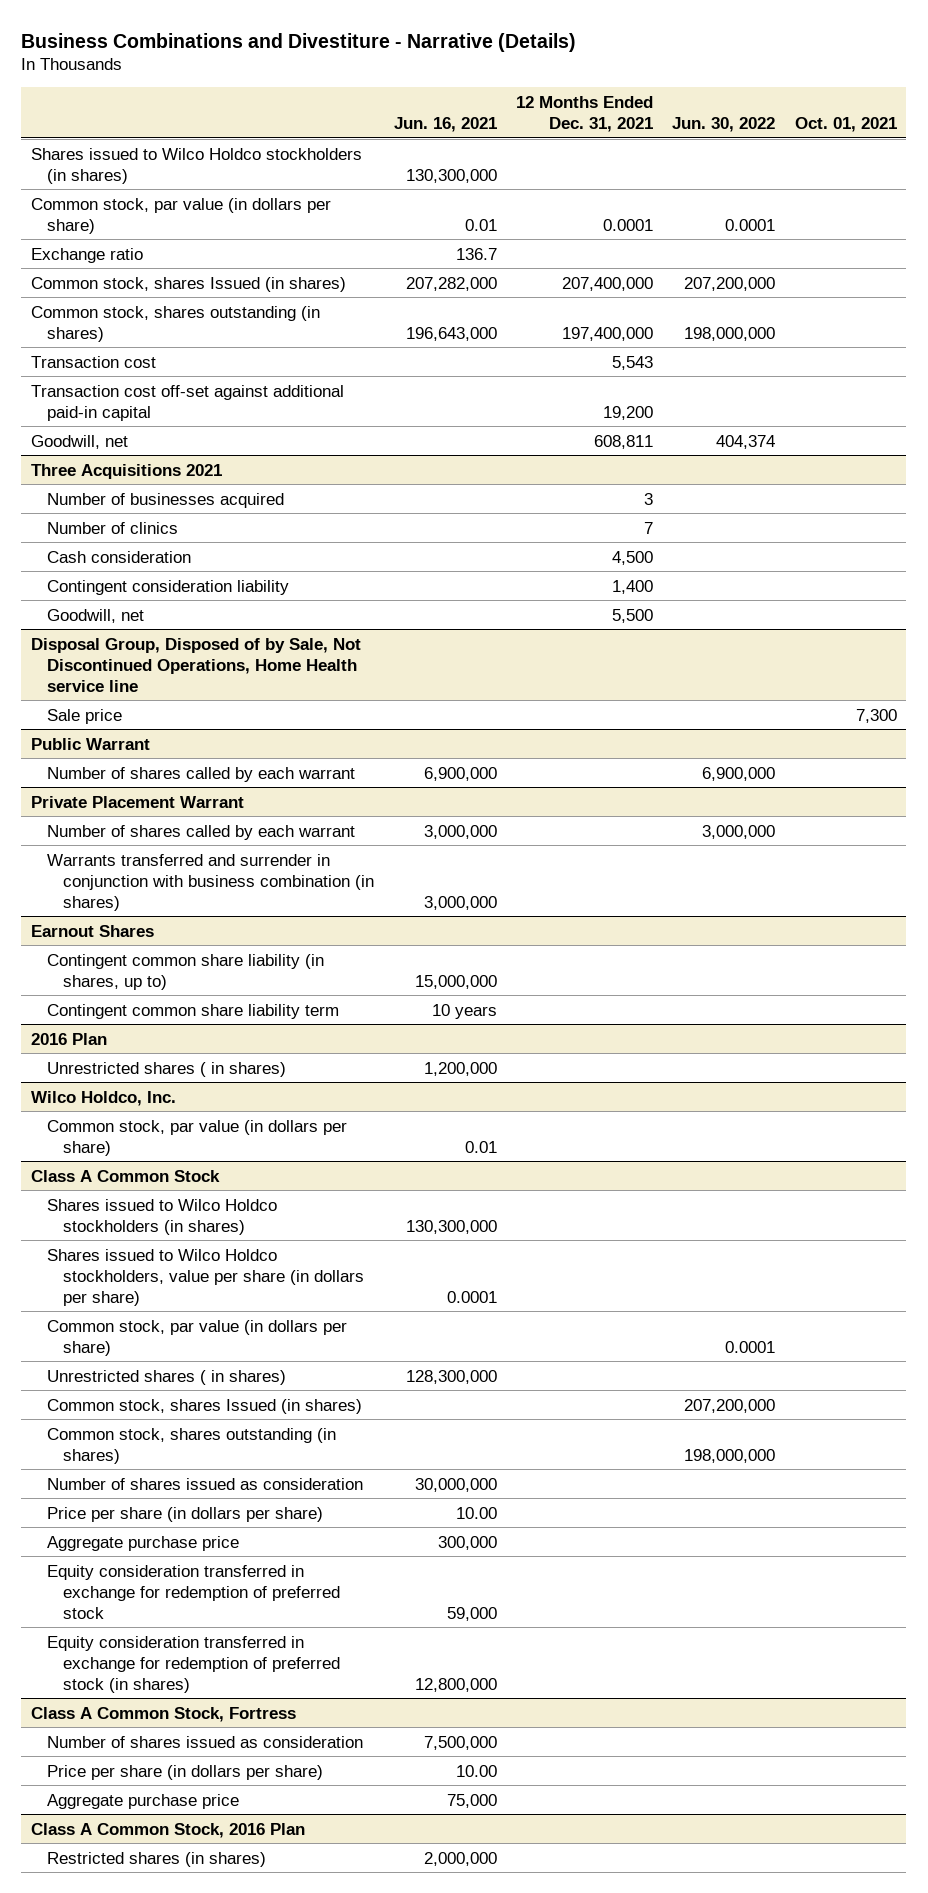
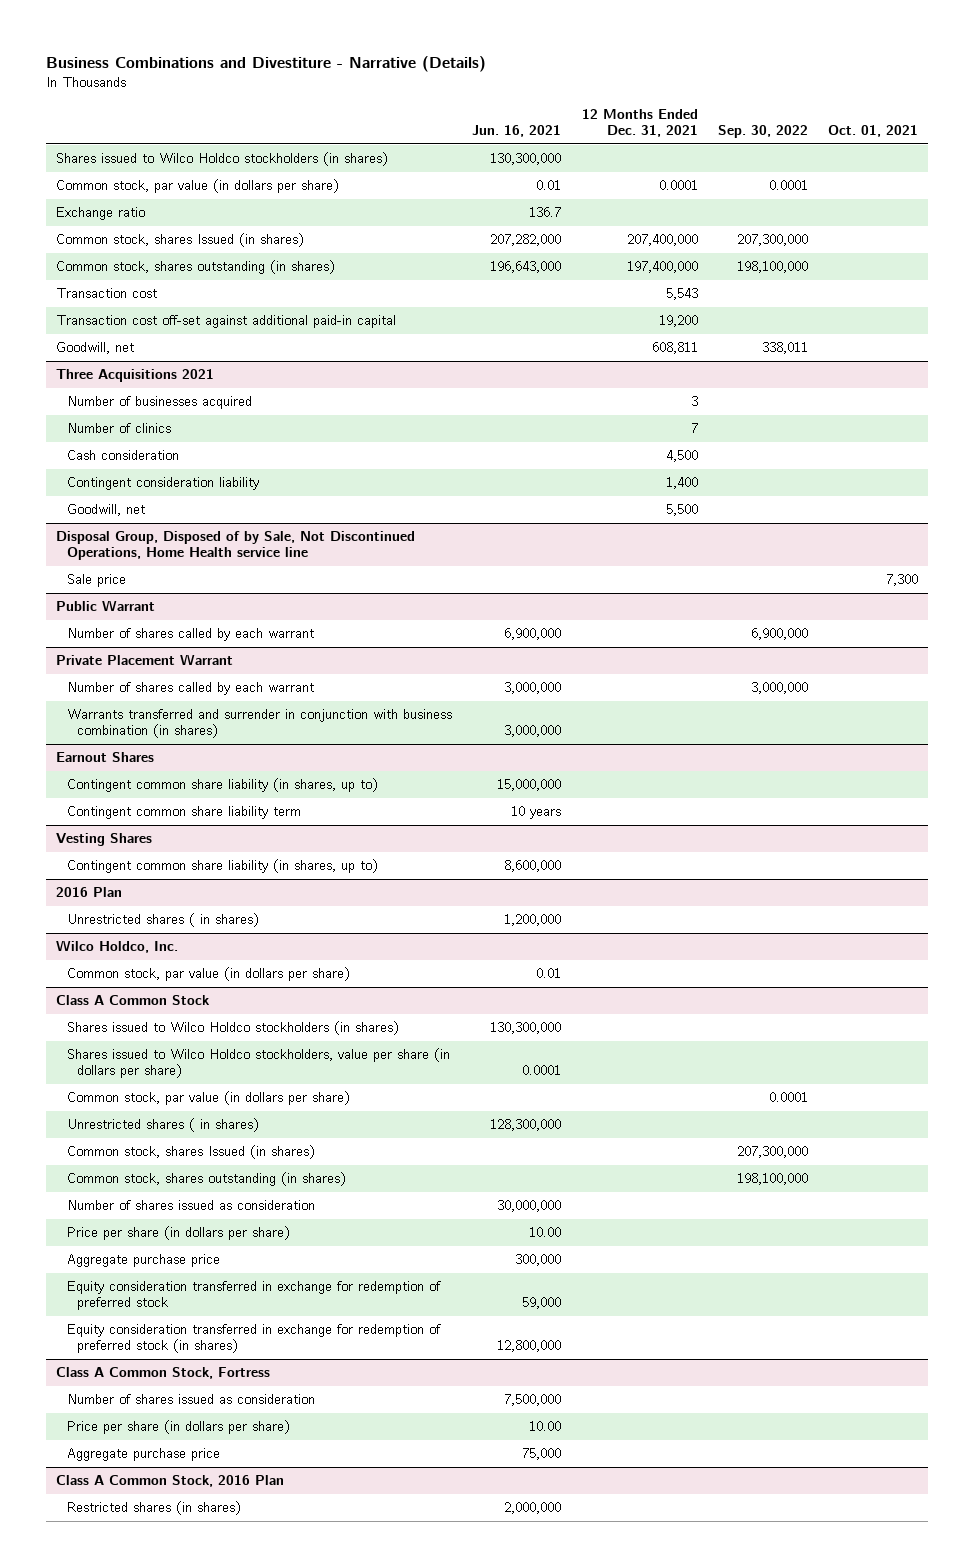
[672,117,776,133] Jun. 30, 2022 -> none
none -> [717,125,808,139] Sep. 30, 2022
none -> [56,833,153,847] Vesting Shares
none -> [66,859,378,874] Contingent common share liability (in shares, up to)

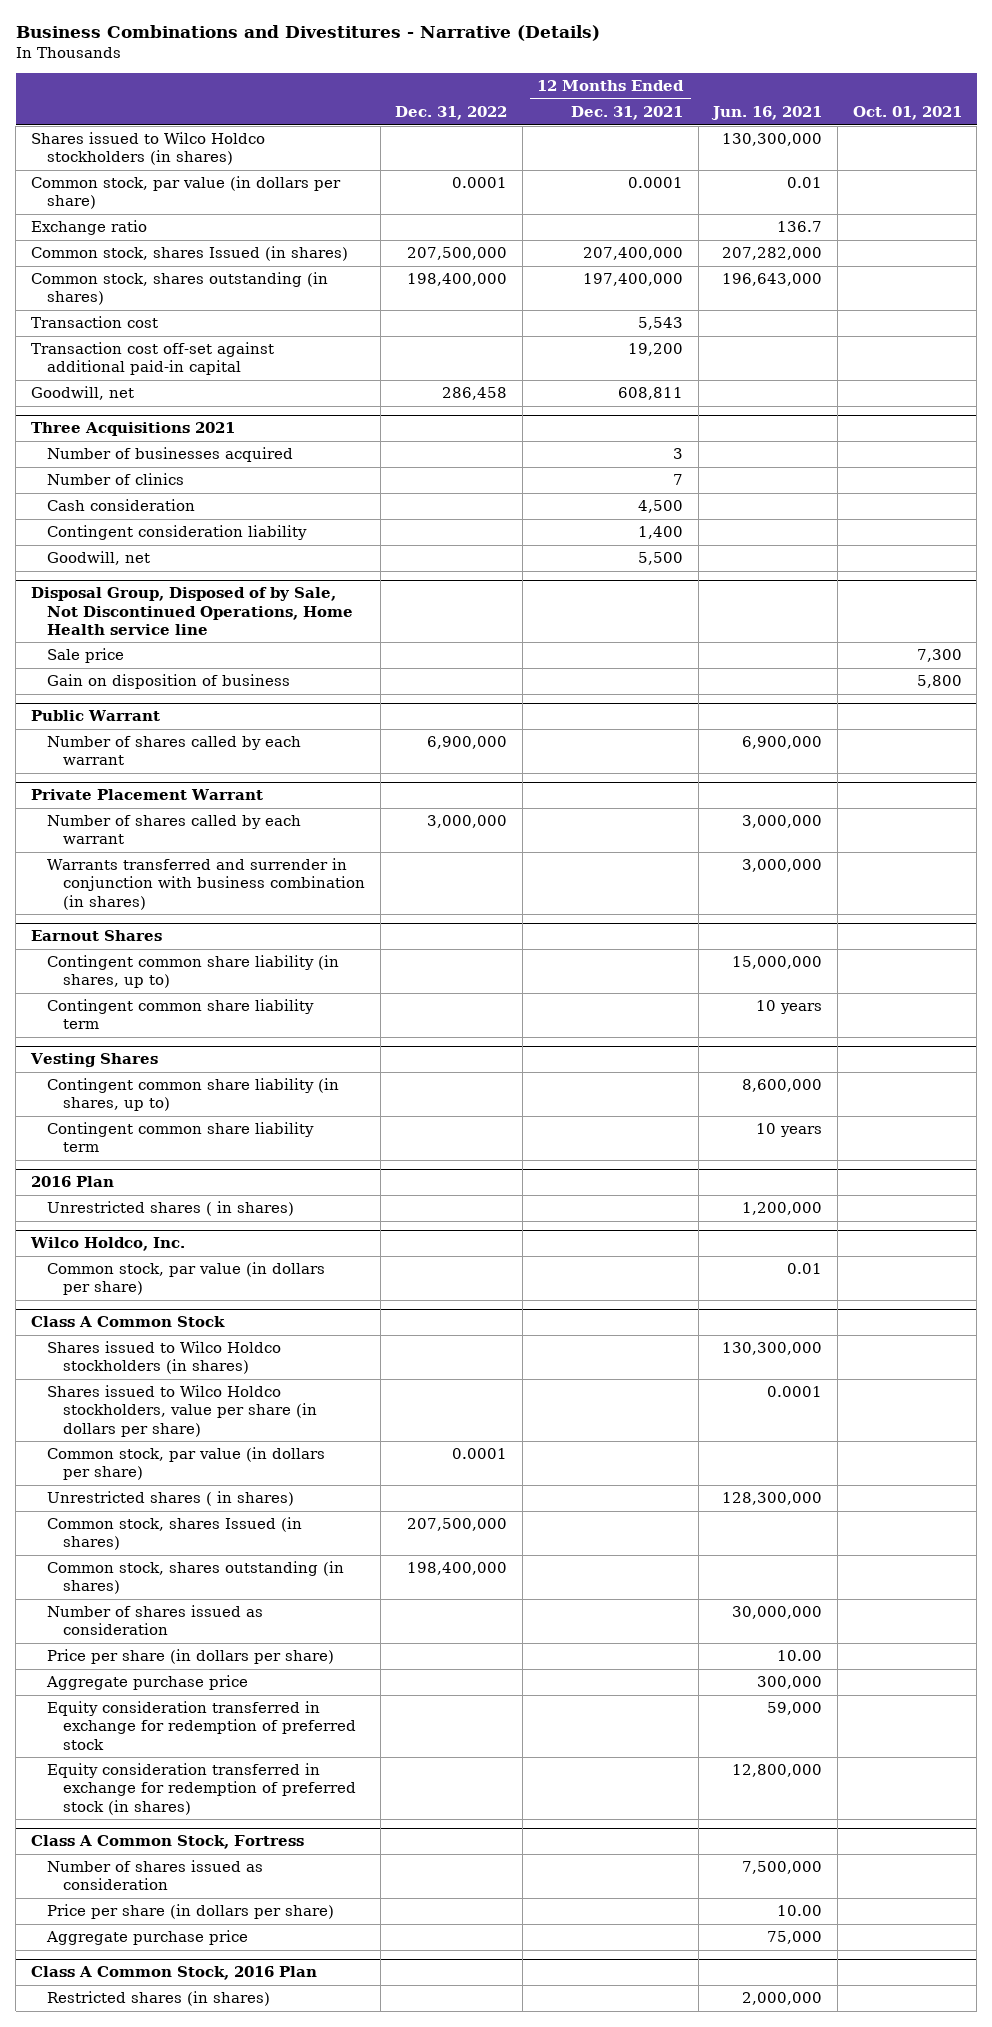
[46,55,487,72] Business Combinations and Divestiture - Narrative (Details) -> [15,25,600,42] Business Combinations and Divestitures - Narrative (Details)
[717,125,808,139] Sep. 30, 2022 -> none
none -> [395,106,508,121] Dec. 31, 2022
none -> [46,674,290,690] Gain on disposition of business
none -> [46,1122,314,1153] Contingent common share liability term

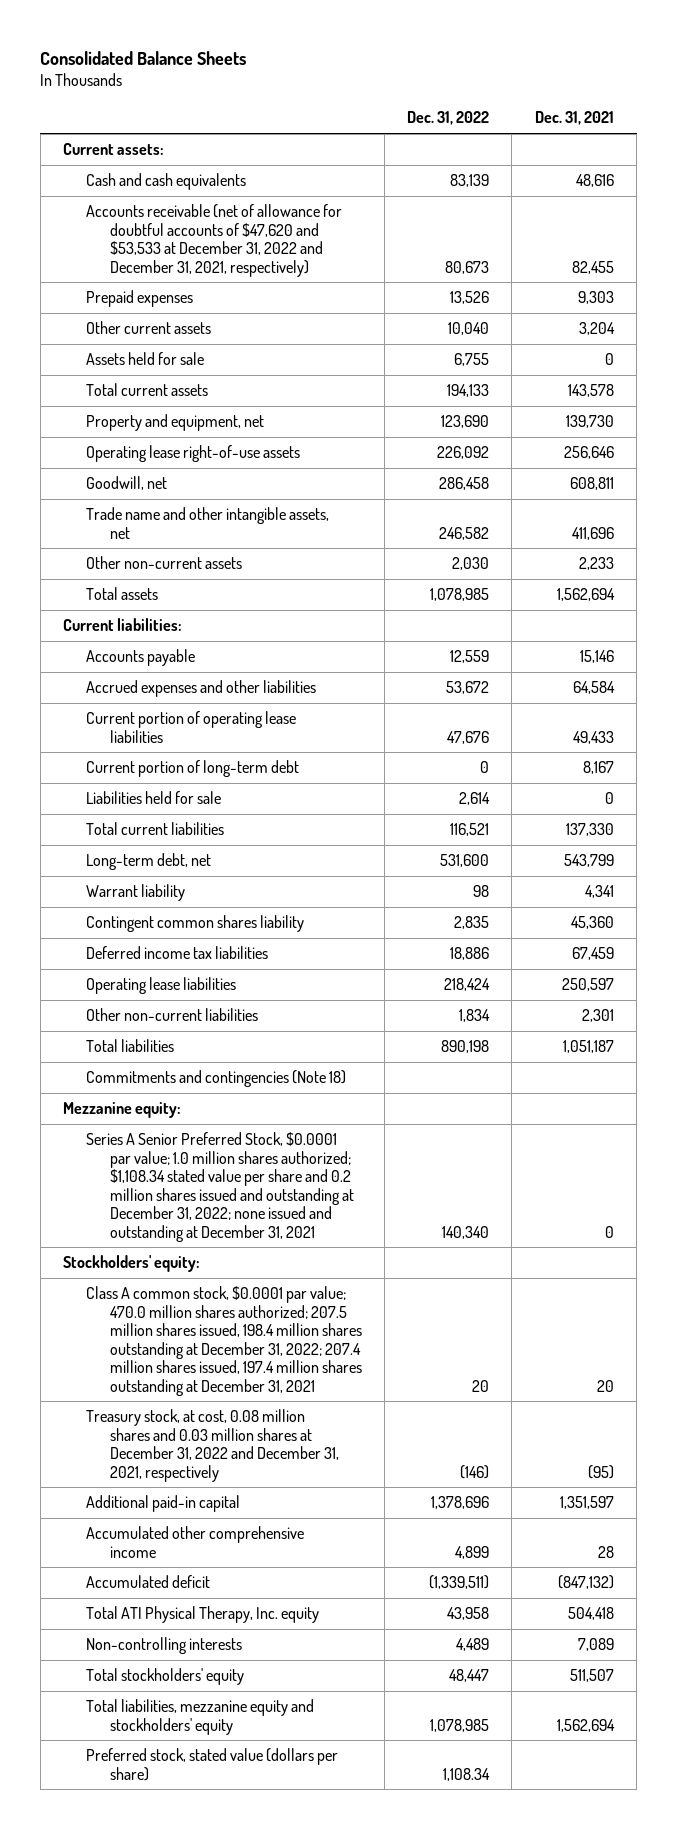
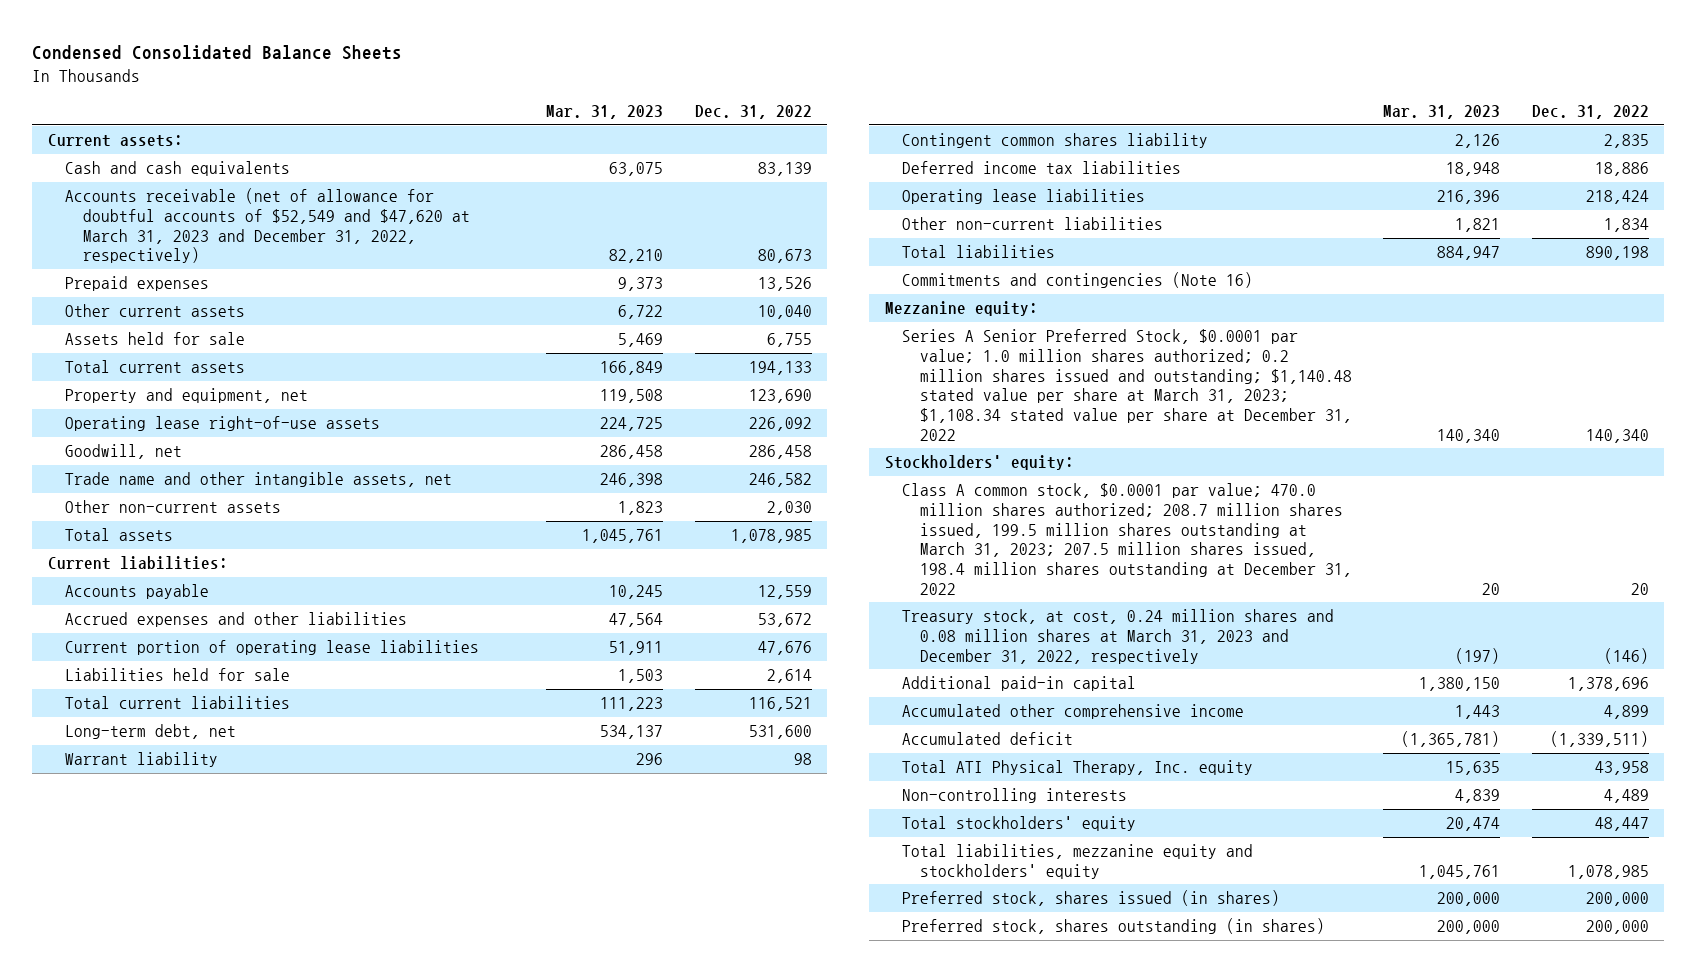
[40,50,247,65] Consolidated Balance Sheets -> [32,45,403,61] Condensed Consolidated Balance Sheets
[534,111,614,126] Dec. 31, 2021 -> none
none -> [546,105,664,120] Mar. 31, 2023
[86,204,343,277] Accounts receivable (net of allowance for doubtful accounts of $47,620 and $53,533 at December 31, 2022 and December 31, 2021, respectively) -> [65,188,470,264] Accounts receivable (net of allowance for doubtful accounts of $52,549 and $47,620 at March 31, 2023 and December 31, 2022, respectively)
[86,760,300,778] Current portion of long-term debt -> none
[86,1070,347,1088] Commitments and contingencies (Note 18) -> [902,272,1254,289] Commitments and contingencies (Note 16)
[86,1132,354,1242] Series A Senior Preferred Stock, $0.0001 par value; 1.0 million shares authorized; $1,108.34 stated value per share and 0.2 million shares issued and outstanding at December 31, 2022; none issued and outstanding at December 31, 2021 -> [902,329,1352,441] Series A Senior Preferred Stock, $0.0001 par value; 1.0 million shares authorized; 0.2 million shares issued and outstanding; $1,140.48 stated value per share at March 31, 2023; $1,108.34 stated value per share at December 31, 2022
[86,1286,362,1396] Class A common stock, $0.0001 par value; 470.0 million shares authorized; 207.5 million shares issued, 198.4 million shares outstanding at December 31, 2022; 207.4 million shares issued, 197.4 million shares outstanding at December 31, 2021 -> [902,483,1352,595] Class A common stock, $0.0001 par value; 470.0 million shares authorized; 208.7 million shares issued, 199.5 million shares outstanding at March 31, 2023; 207.5 million shares issued, 198.4 million shares outstanding at December 31, 2022
[86,1409,339,1482] Treasury stock, at cost, 0.08 million shares and 0.03 million shares at December 31, 2022 and December 31, 2021, respectively -> [902,609,1335,664] Treasury stock, at cost, 0.24 million shares and 0.08 million shares at March 31, 2023 and December 31, 2022, respectively
[86,1748,339,1781] Preferred stock, stated value (dollars per share) -> none
none -> [902,890,1281,907] Preferred stock, shares issued (in shares)
none -> [902,918,1326,935] Preferred stock, shares outstanding (in shares)

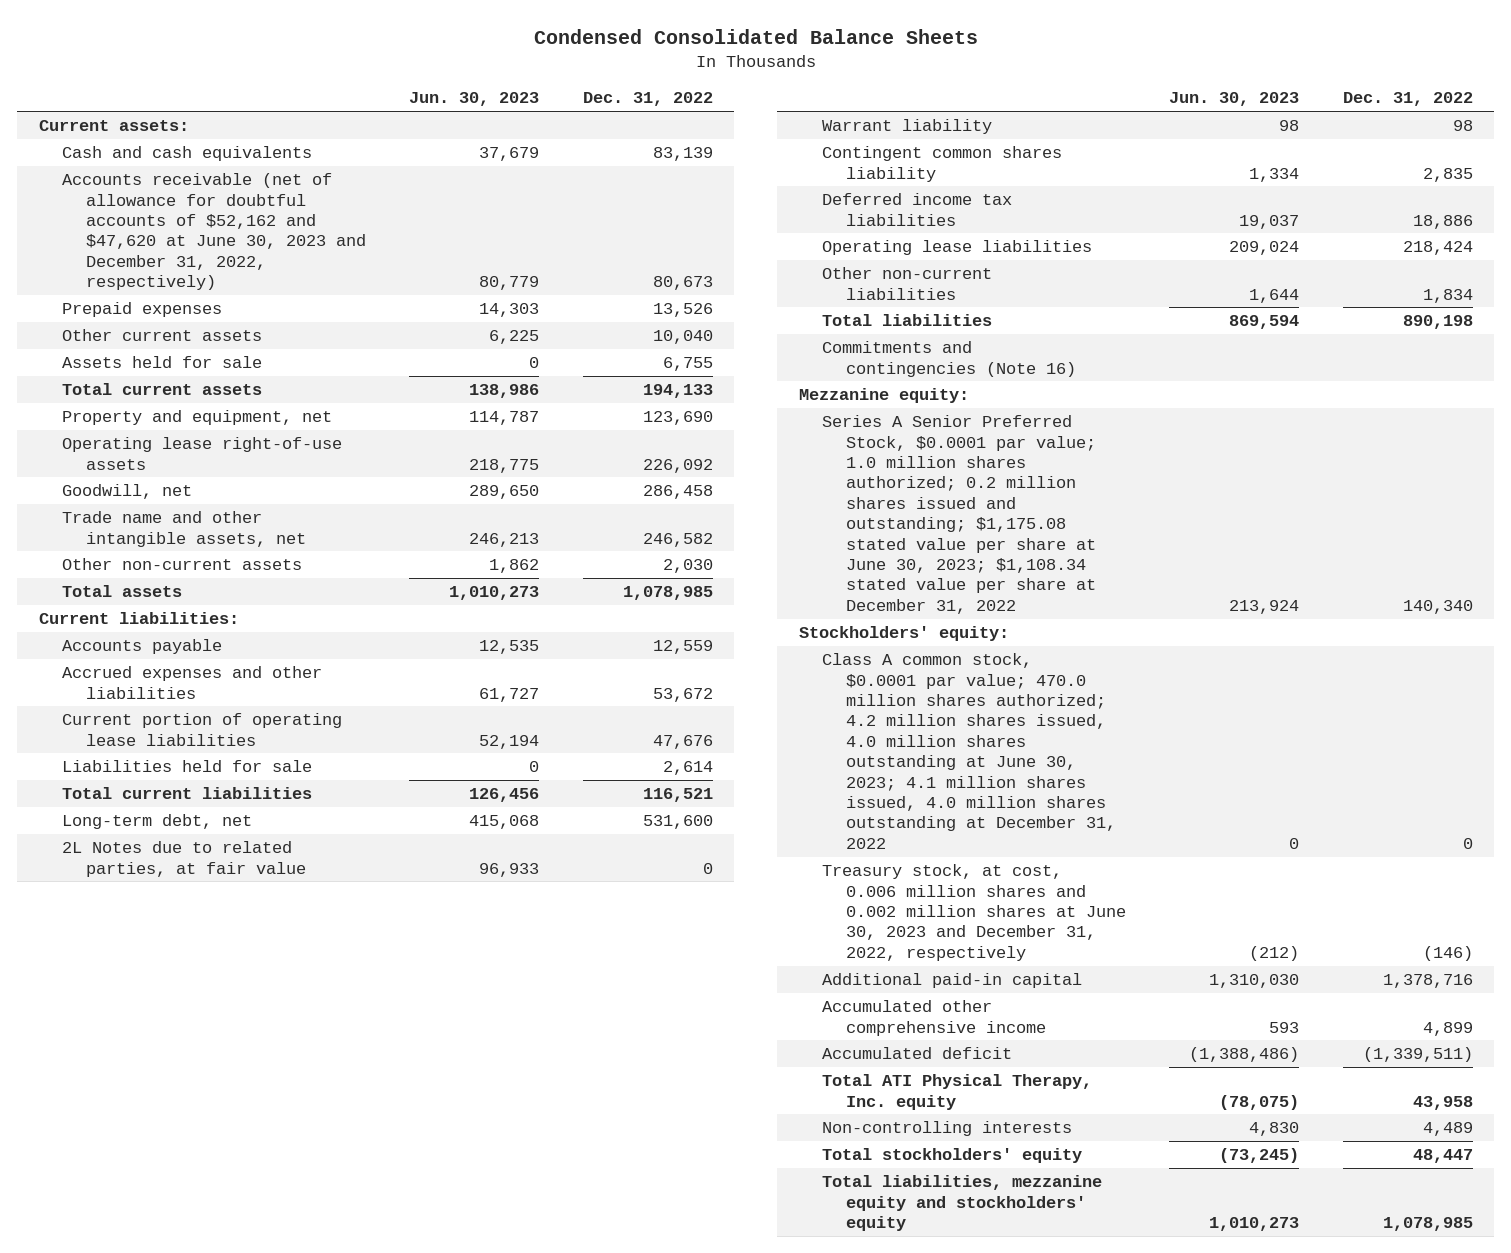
[546,105,664,120] Mar. 31, 2023 -> none
none -> [409,92,540,107] Jun. 30, 2023
[65,188,470,264] Accounts receivable (net of allowance for doubtful accounts of $52,549 and $47,620 at March 31, 2023 and December 31, 2022, respectively) -> [62,173,366,291] Accounts receivable (net of allowance for doubtful accounts of $52,162 and $47,620 at June 30, 2023 and December 31, 2022, respectively)
none -> [62,841,306,877] 2L Notes due to related parties, at fair value
[902,329,1352,441] Series A Senior Preferred Stock, $0.0001 par value; 1.0 million shares authorized; 0.2 million shares issued and outstanding; $1,140.48 stated value per share at March 31, 2023; $1,108.34 stated value per share at December 31, 2022 -> [822,415,1096,614] Series A Senior Preferred Stock, $0.0001 par value; 1.0 million shares authorized; 0.2 million shares issued and outstanding; $1,175.08 stated value per share at June 30, 2023; $1,108.34 stated value per share at December 31, 2022
[902,483,1352,595] Class A common stock, $0.0001 par value; 470.0 million shares authorized; 208.7 million shares issued, 199.5 million shares outstanding at March 31, 2023; 207.5 million shares issued, 198.4 million shares outstanding at December 31, 2022 -> [822,653,1116,849] Class A common stock, $0.0001 par value; 470.0 million shares authorized; 4.2 million shares issued, 4.0 million shares outstanding at June 30, 2023; 4.1 million shares issued, 4.0 million shares outstanding at December 31, 2022
[1630,582,1649,595] 20 -> [1462,837,1473,849] 0
[902,609,1335,664] Treasury stock, at cost, 0.24 million shares and 0.08 million shares at March 31, 2023 and December 31, 2022, respectively -> [822,864,1126,961] Treasury stock, at cost, 0.006 million shares and 0.002 million shares at June 30, 2023 and December 31, 2022, respectively
[1567,677,1649,692] 1,378,696 -> [1382,974,1473,989] 1,378,716
[902,890,1281,907] Preferred stock, shares issued (in shares) -> none
[902,918,1326,935] Preferred stock, shares outstanding (in shares) -> none

